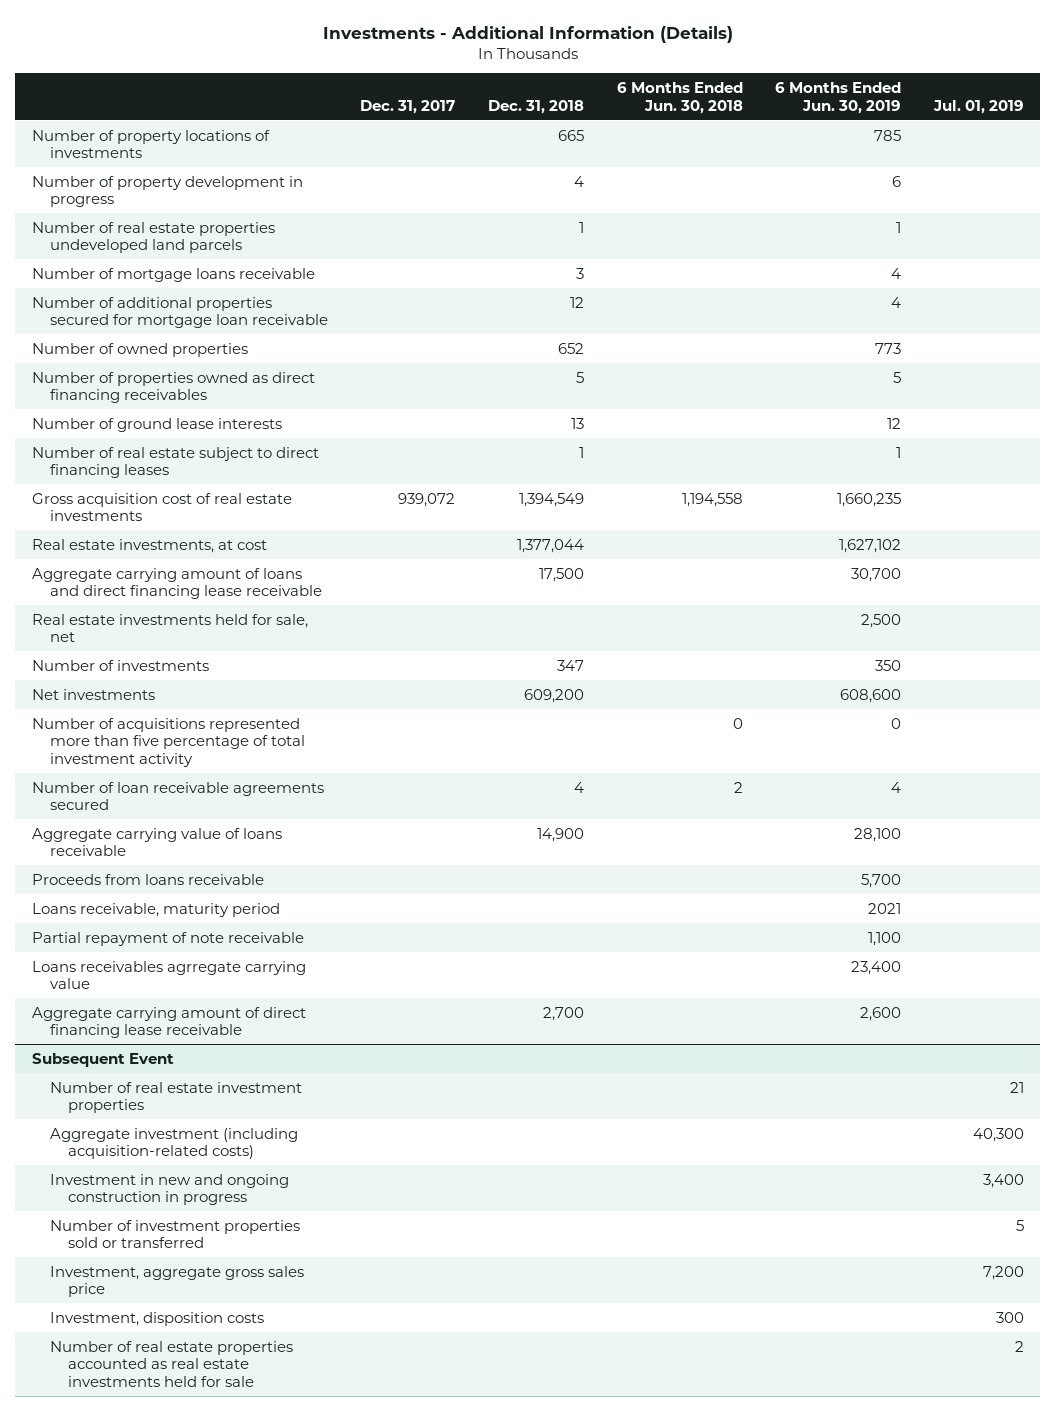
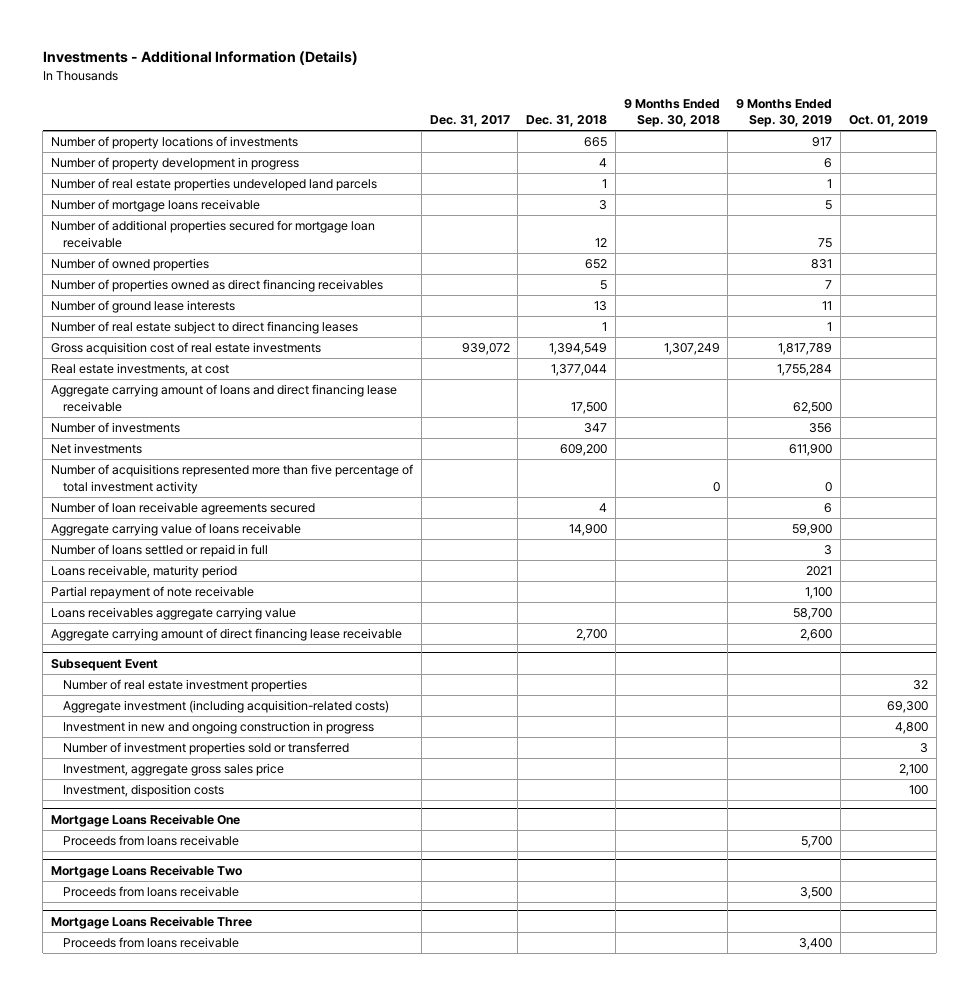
[616,82,743,114] 6 Months Ended Jun. 30, 2018 -> none
[775,82,902,114] 6 Months Ended Jun. 30, 2019 -> none
[932,99,1024,114] Jul. 01, 2019 -> none
none -> [623,98,720,128] 9 Months Ended Sep. 30, 2018
none -> [736,98,833,128] 9 Months Ended Sep. 30, 2019
none -> [848,115,928,128] Oct. 01, 2019
[31,613,308,643] Real estate investments held for sale, net -> none
[31,873,264,885] Proceeds from loans receivable -> none
none -> [50,544,268,558] Number of loans settled or repaid in full
[31,960,306,990] Loans receivables agrregate carrying value -> [50,607,296,621] Loans receivables aggregate carrying value
[49,1340,293,1387] Number of real estate properties accounted as real estate investments held for sale -> none
none -> [50,813,240,827] Mortgage Loans Receivable One
none -> [63,835,240,847] Proceeds from loans receivable
none -> [50,864,242,878] Mortgage Loans Receivable Two
none -> [63,886,240,898] Proceeds from loans receivable
none -> [50,915,252,929] Mortgage Loans Receivable Three
none -> [63,937,240,949] Proceeds from loans receivable

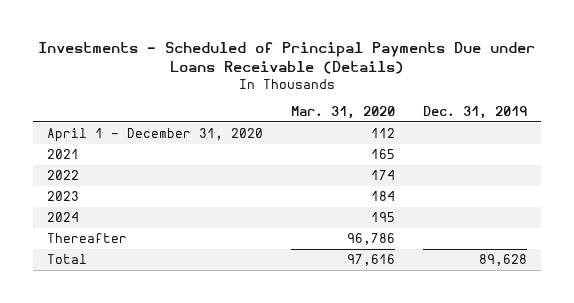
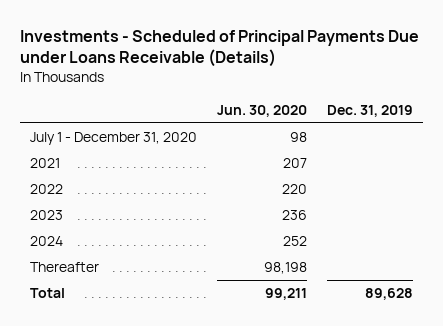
[291,105,396,119] Mar. 31, 2020 -> none
none -> [217,104,308,117] Jun. 30, 2020
[47,128,264,143] April 1 - December 31, 2020 -> [30,132,198,146] July 1 - December 31, 2020

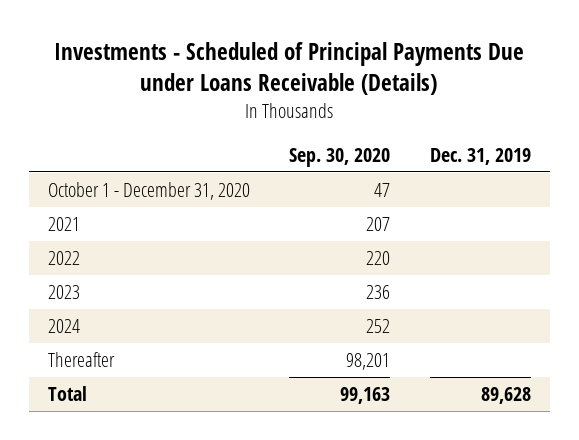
[217,104,308,117] Jun. 30, 2020 -> none
none -> [289,147,391,167] Sep. 30, 2020
[30,132,198,146] July 1 - December 31, 2020 -> [48,182,251,201] October 1 - December 31, 2020

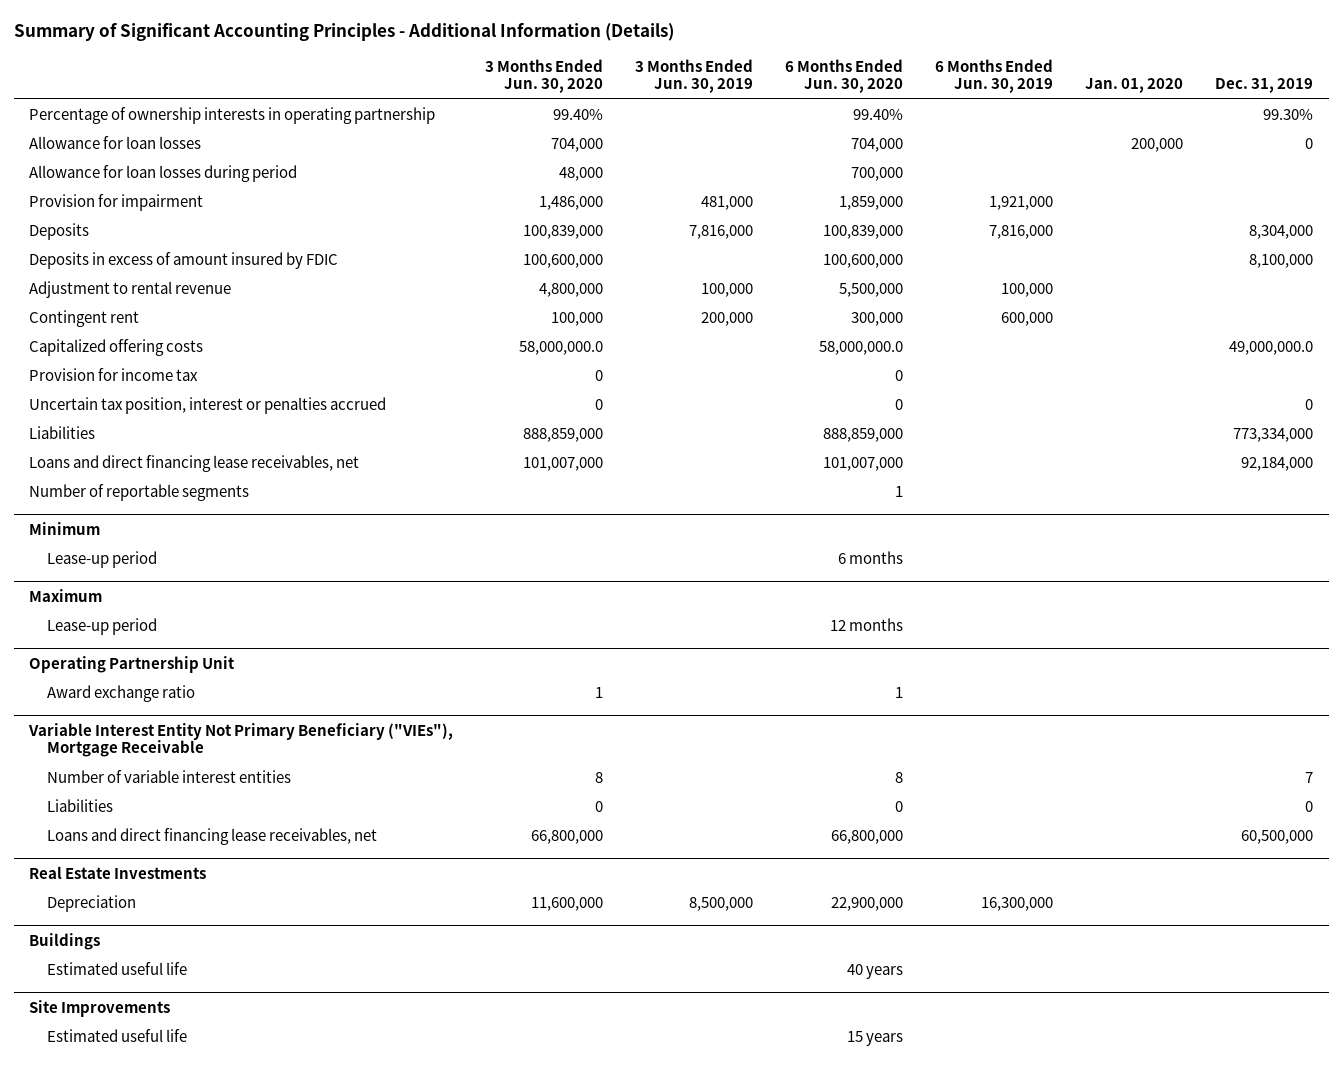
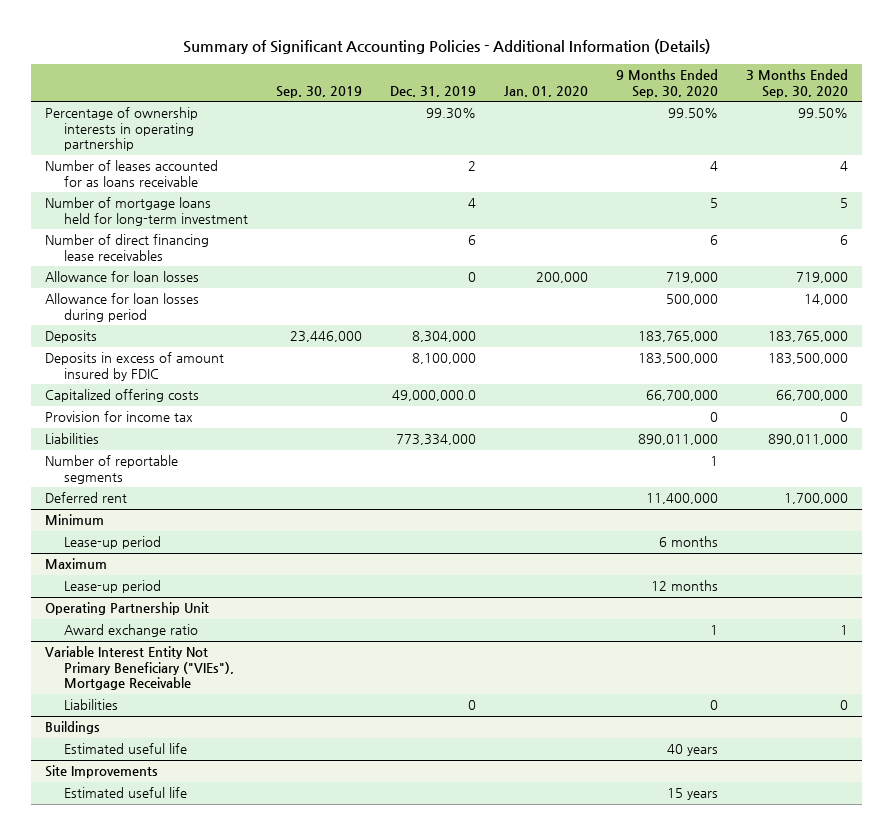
[13,22,674,41] Summary of Significant Accounting Principles - Additional Information (Details) -> [182,38,710,54] Summary of Significant Accounting Policies - Additional Information (Details)
[485,58,604,94] 3 Months Ended Jun. 30, 2020 -> none
[635,58,754,94] 3 Months Ended Jun. 30, 2019 -> none
[785,58,904,94] 6 Months Ended Jun. 30, 2020 -> none
[934,58,1053,94] 6 Months Ended Jun. 30, 2019 -> none
none -> [275,85,362,98] Sep. 30, 2019
none -> [616,69,719,98] 9 Months Ended Sep. 30, 2020
none -> [746,69,849,98] 3 Months Ended Sep. 30, 2020
none -> [45,160,219,187] Number of leases accounted for as loans receivable
none -> [45,197,248,226] Number of mortgage loans held for long-term investment
none -> [45,234,210,261] Number of direct financing lease receivables
[29,194,204,212] Provision for impairment -> none
[29,281,232,299] Adjustment to rental revenue -> none
[29,310,140,328] Contingent rent -> none
[29,397,387,415] Uncertain tax position, interest or penalties accrued -> none
[29,455,360,473] Loans and direct financing lease receivables, net -> none
none -> [45,492,128,504] Deferred rent
[47,770,292,784] Number of variable interest entities -> none
[47,828,378,846] Loans and direct financing lease receivables, net -> none
[29,865,207,879] Real Estate Investments -> none
[47,895,137,913] Depreciation -> none

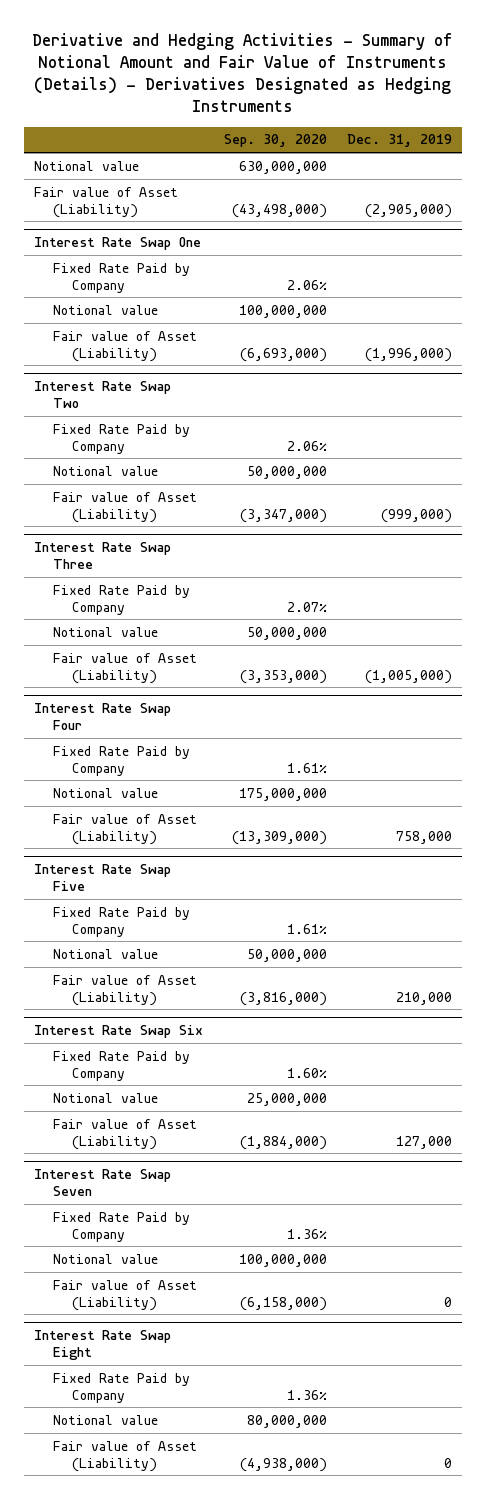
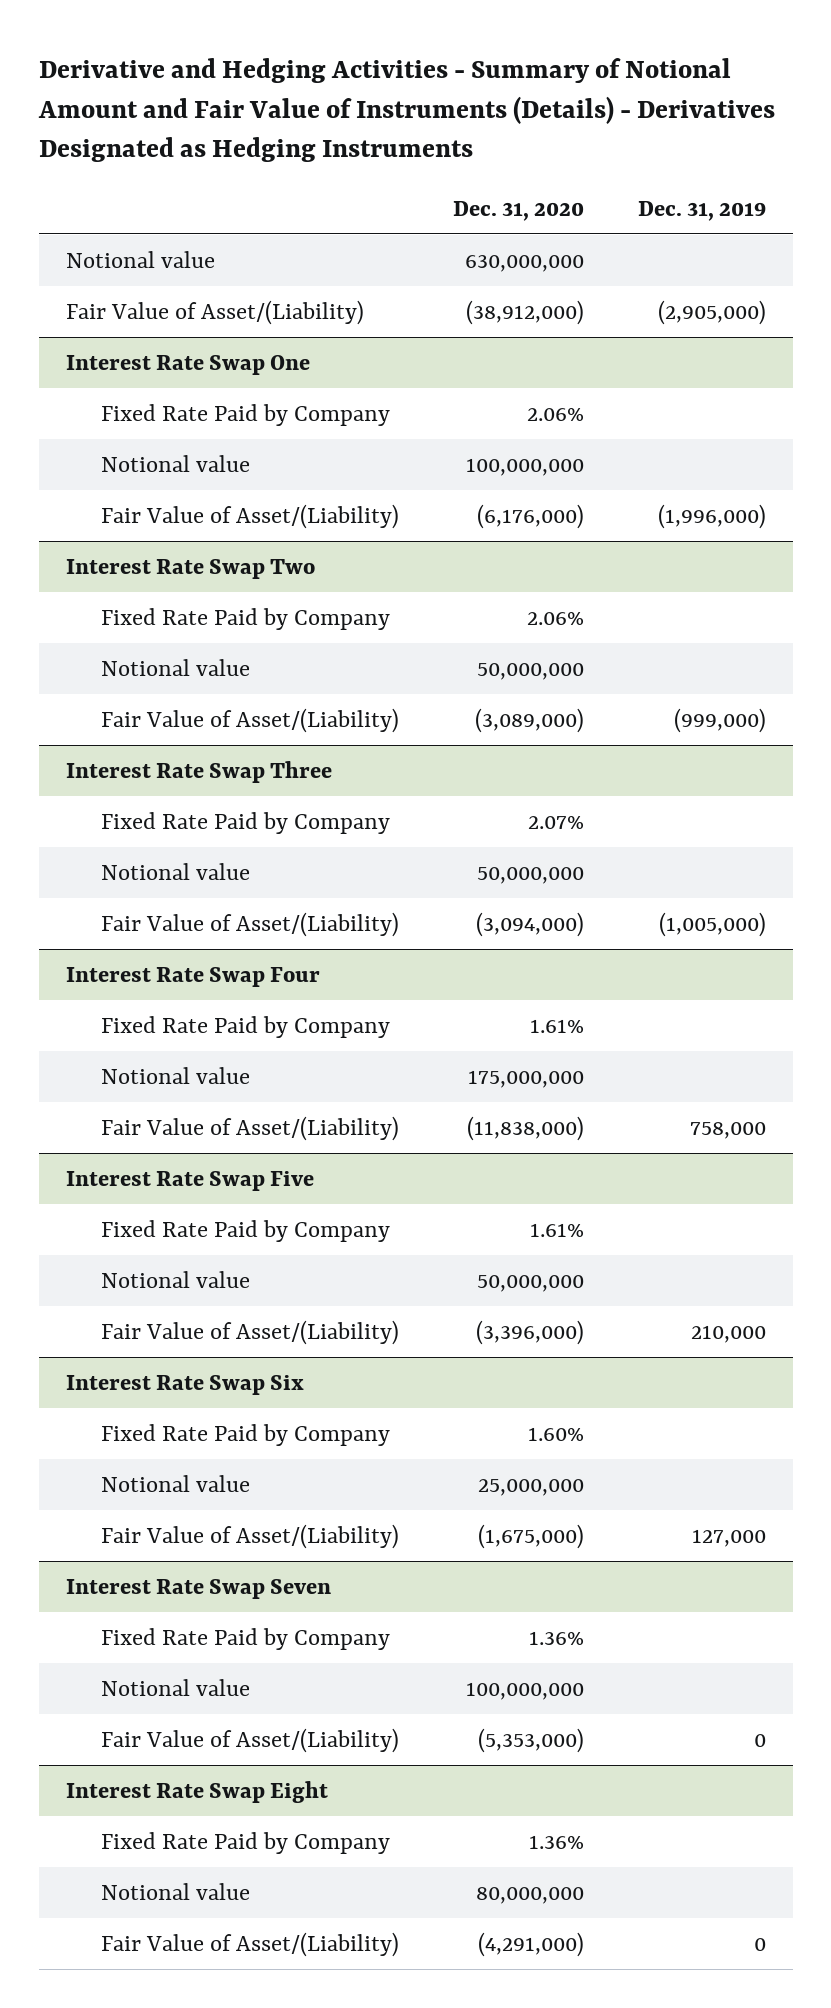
[223,134,327,148] Sep. 30, 2020 -> none
none -> [452,200,584,221] Dec. 31, 2020
[34,186,179,218] Fair value of Asset (Liability) -> [65,299,364,325] Fair Value of Asset/(Liability)
[53,330,198,362] Fair value of Asset (Liability) -> [100,503,399,529] Fair Value of Asset/(Liability)
[53,491,198,523] Fair value of Asset (Liability) -> [100,707,399,733] Fair Value of Asset/(Liability)
[53,652,198,684] Fair value of Asset (Liability) -> [100,911,399,937] Fair Value of Asset/(Liability)
[53,813,198,845] Fair value of Asset (Liability) -> [100,1115,399,1141] Fair Value of Asset/(Liability)
[53,974,198,1006] Fair value of Asset (Liability) -> [100,1319,399,1345] Fair Value of Asset/(Liability)
[53,1118,198,1150] Fair value of Asset (Liability) -> [100,1523,399,1549] Fair Value of Asset/(Liability)
[53,1279,198,1311] Fair value of Asset (Liability) -> [100,1727,399,1753] Fair Value of Asset/(Liability)
[53,1440,198,1472] Fair value of Asset (Liability) -> [100,1931,399,1957] Fair Value of Asset/(Liability)

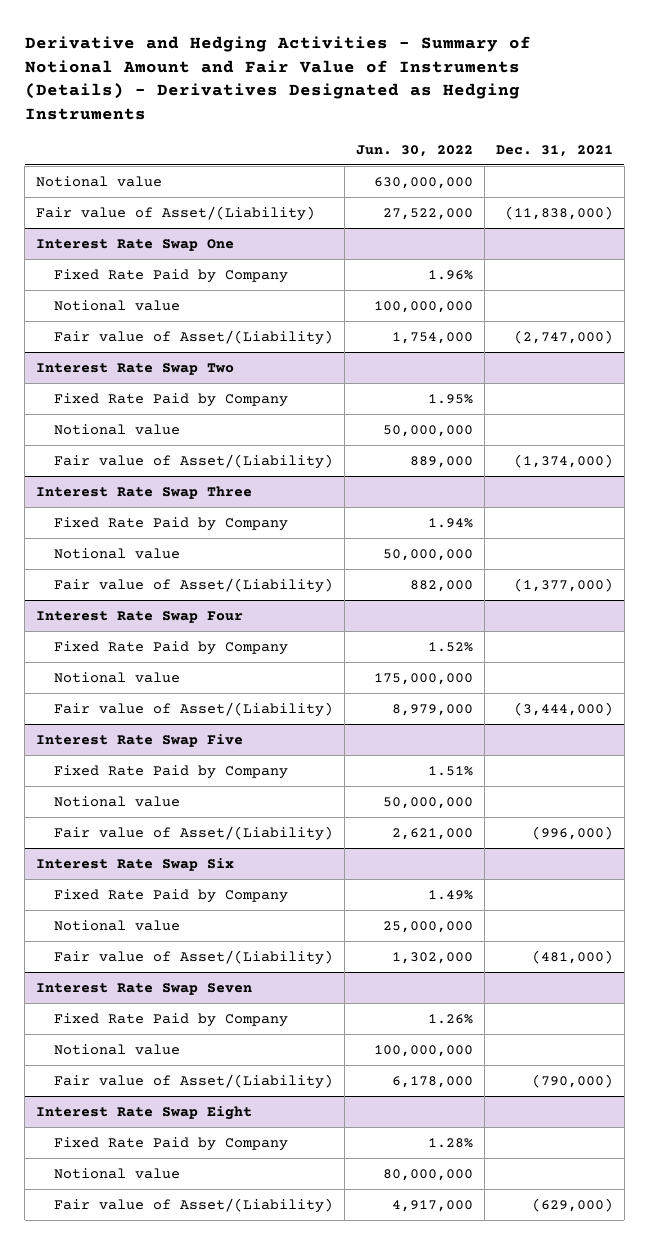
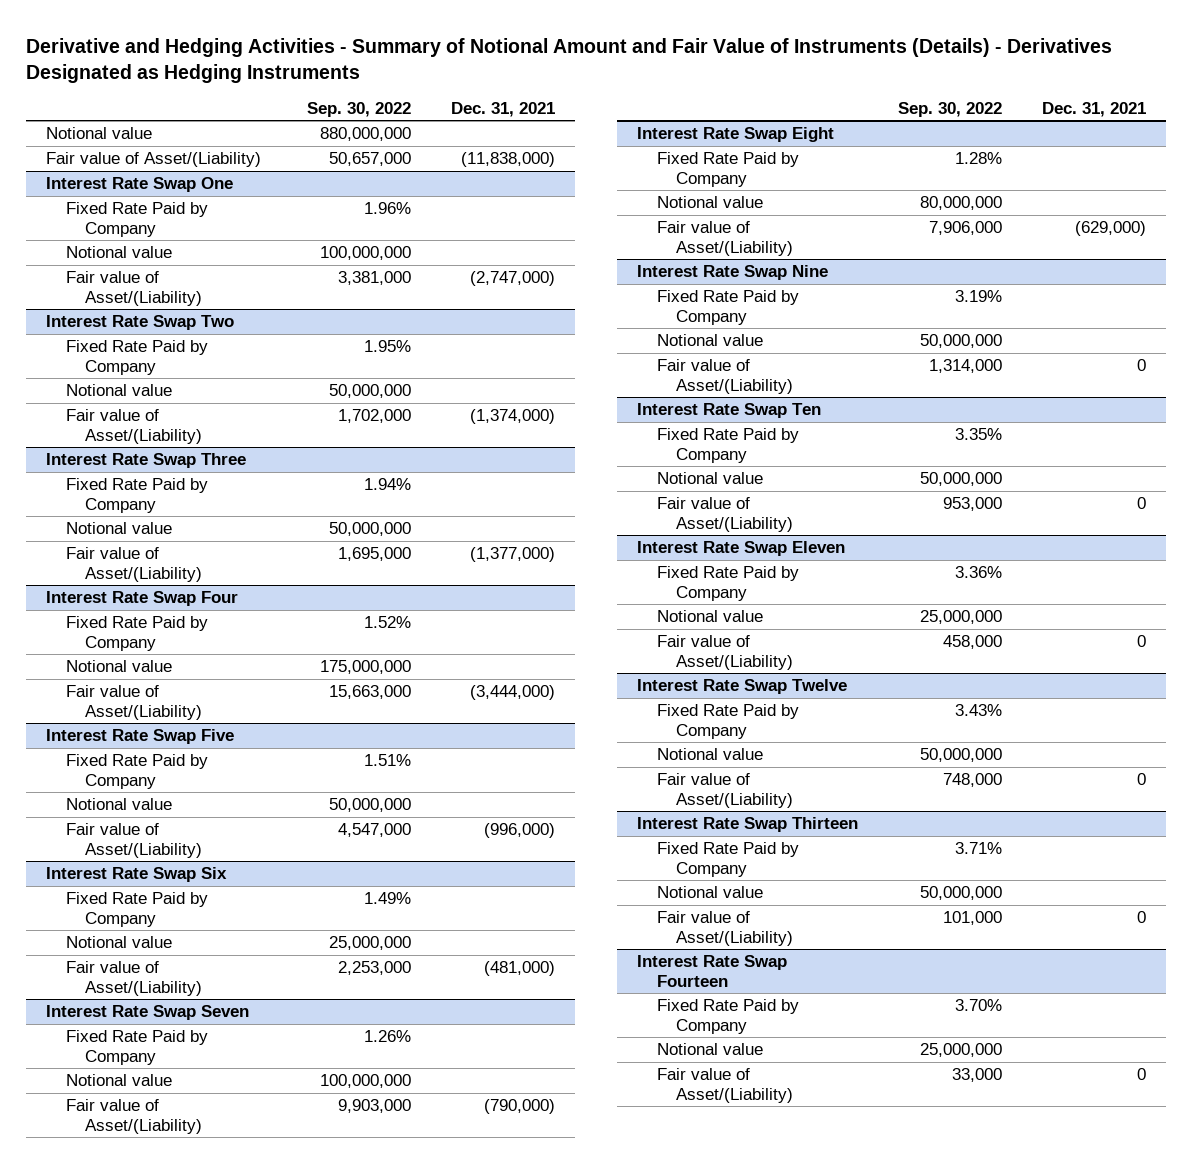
[355,144,473,157] Jun. 30, 2022 -> none
none -> [307,101,412,117] Sep. 30, 2022
none -> [637,265,829,281] Interest Rate Swap Nine
none -> [656,290,799,325] Fixed Rate Paid by Company
none -> [656,334,763,347] Notional value
none -> [656,359,794,394] Fair value of Asset/(Liability)
none -> [637,403,822,419] Interest Rate Swap Ten
none -> [656,428,799,463] Fixed Rate Paid by Company
none -> [656,472,763,485] Notional value
none -> [656,497,794,532] Fair value of Asset/(Liability)
none -> [637,541,846,557] Interest Rate Swap Eleven
none -> [656,566,799,601] Fixed Rate Paid by Company
none -> [656,610,763,623] Notional value
none -> [656,635,794,670] Fair value of Asset/(Liability)
none -> [637,679,848,695] Interest Rate Swap Twelve
none -> [656,704,799,739] Fixed Rate Paid by Company
none -> [656,748,763,761] Notional value
none -> [656,773,794,808] Fair value of Asset/(Liability)
none -> [637,817,859,833] Interest Rate Swap Thirteen
none -> [656,842,799,877] Fixed Rate Paid by Company
none -> [656,886,763,899] Notional value
none -> [656,911,794,946] Fair value of Asset/(Liability)
none -> [637,955,788,987] Interest Rate Swap Fourteen
none -> [656,999,799,1034] Fixed Rate Paid by Company
none -> [656,1043,763,1056] Notional value
none -> [656,1068,794,1103] Fair value of Asset/(Liability)

